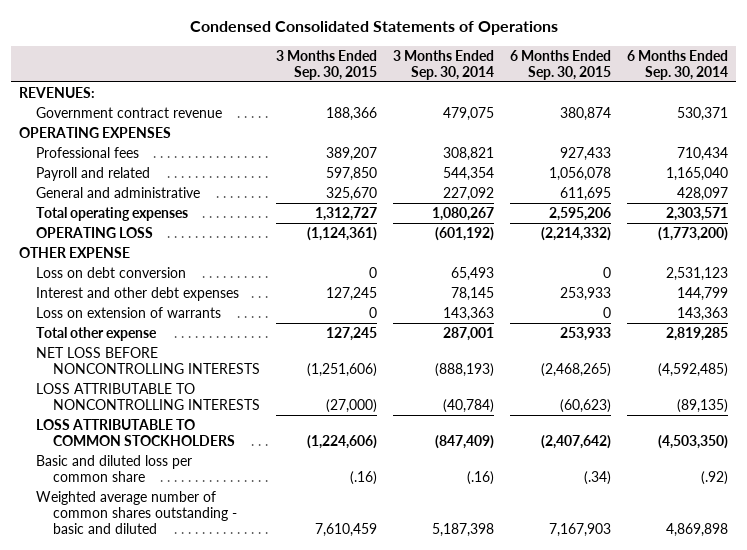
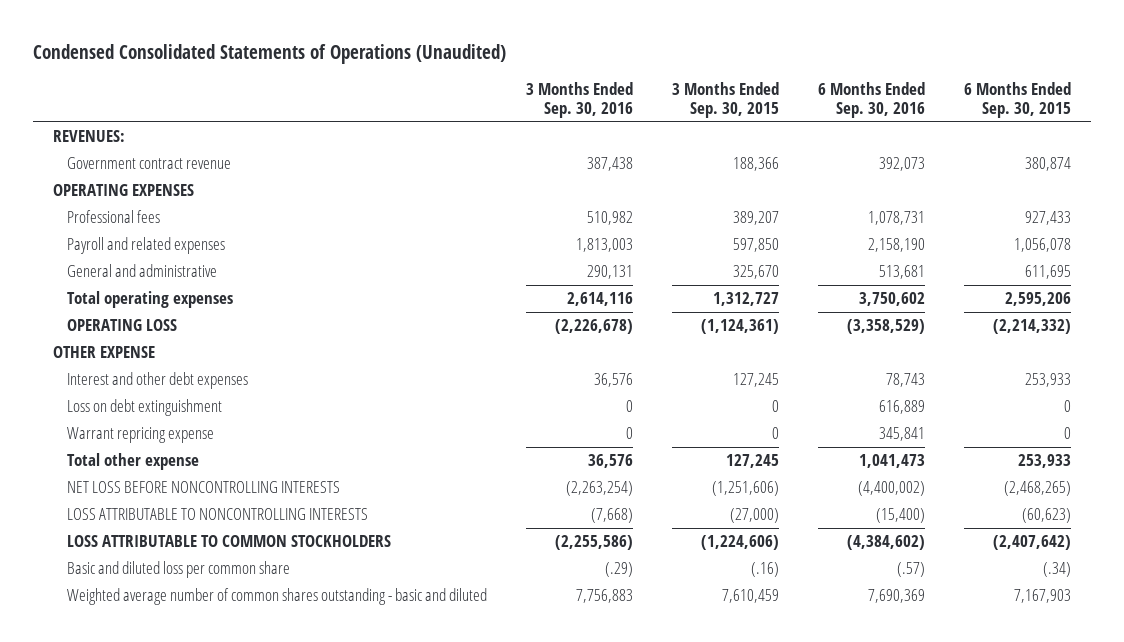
[189,21,558,36] Condensed Consolidated Statements of Operations -> [33,44,507,65] Condensed Consolidated Statements of Operations (Unaudited)
[393,49,495,80] 3 Months Ended Sep. 30, 2014 -> none
[627,49,729,80] 6 Months Ended Sep. 30, 2014 -> none
none -> [526,81,634,119] 3 Months Ended Sep. 30, 2016
none -> [818,81,926,119] 6 Months Ended Sep. 30, 2016
[36,166,151,181] Payroll and related -> [66,237,225,255] Payroll and related expenses
[36,266,187,278] Loss on debt conversion -> none
[36,306,222,318] Loss on extension of warrants -> none
none -> [66,399,222,417] Loss on debt extinguishment
none -> [66,427,214,444] Warrant repricing expense

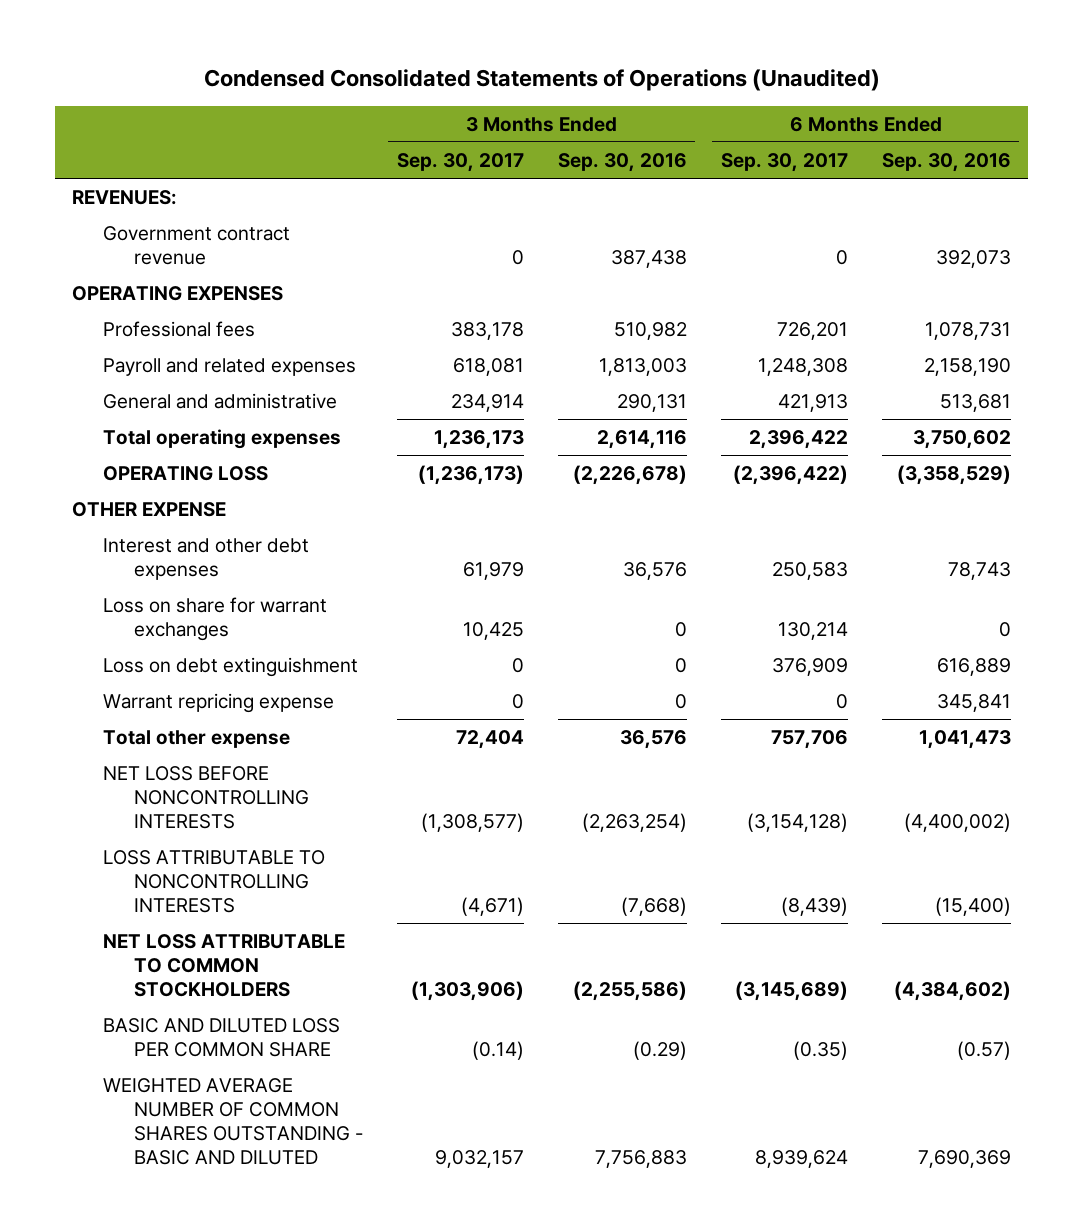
[672,81,780,119] 3 Months Ended Sep. 30, 2015 -> none
[964,81,1072,119] 6 Months Ended Sep. 30, 2015 -> none
none -> [396,153,524,173] Sep. 30, 2017
none -> [720,153,848,173] Sep. 30, 2017
none -> [103,597,328,642] Loss on share for warrant exchanges
[66,535,391,548] LOSS ATTRIBUTABLE TO COMMON STOCKHOLDERS -> [103,934,346,998] NET LOSS ATTRIBUTABLE TO COMMON STOCKHOLDERS
[66,561,290,579] Basic and diluted loss per common share -> [103,1018,341,1058] BASIC AND DILUTED LOSS PER COMMON SHARE
[605,562,634,578] (.29) -> [632,1041,687,1061] (0.29)
[897,562,926,578] (.57) -> [956,1041,1011,1061] (0.57)
[66,588,487,606] Weighted average number of common shares outstanding - basic and diluted -> [103,1078,363,1166] WEIGHTED AVERAGE NUMBER OF COMMON SHARES OUTSTANDING - BASIC AND DILUTED

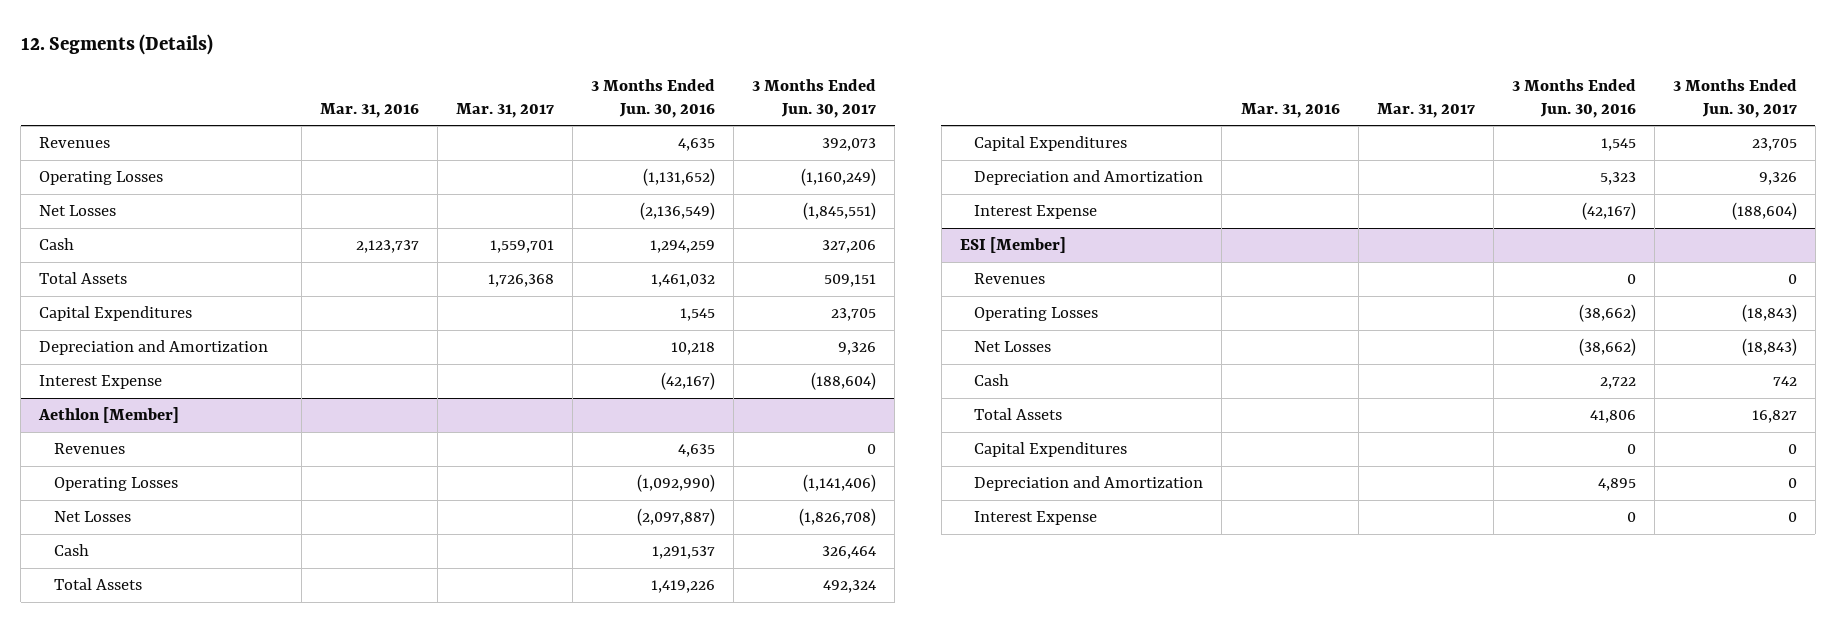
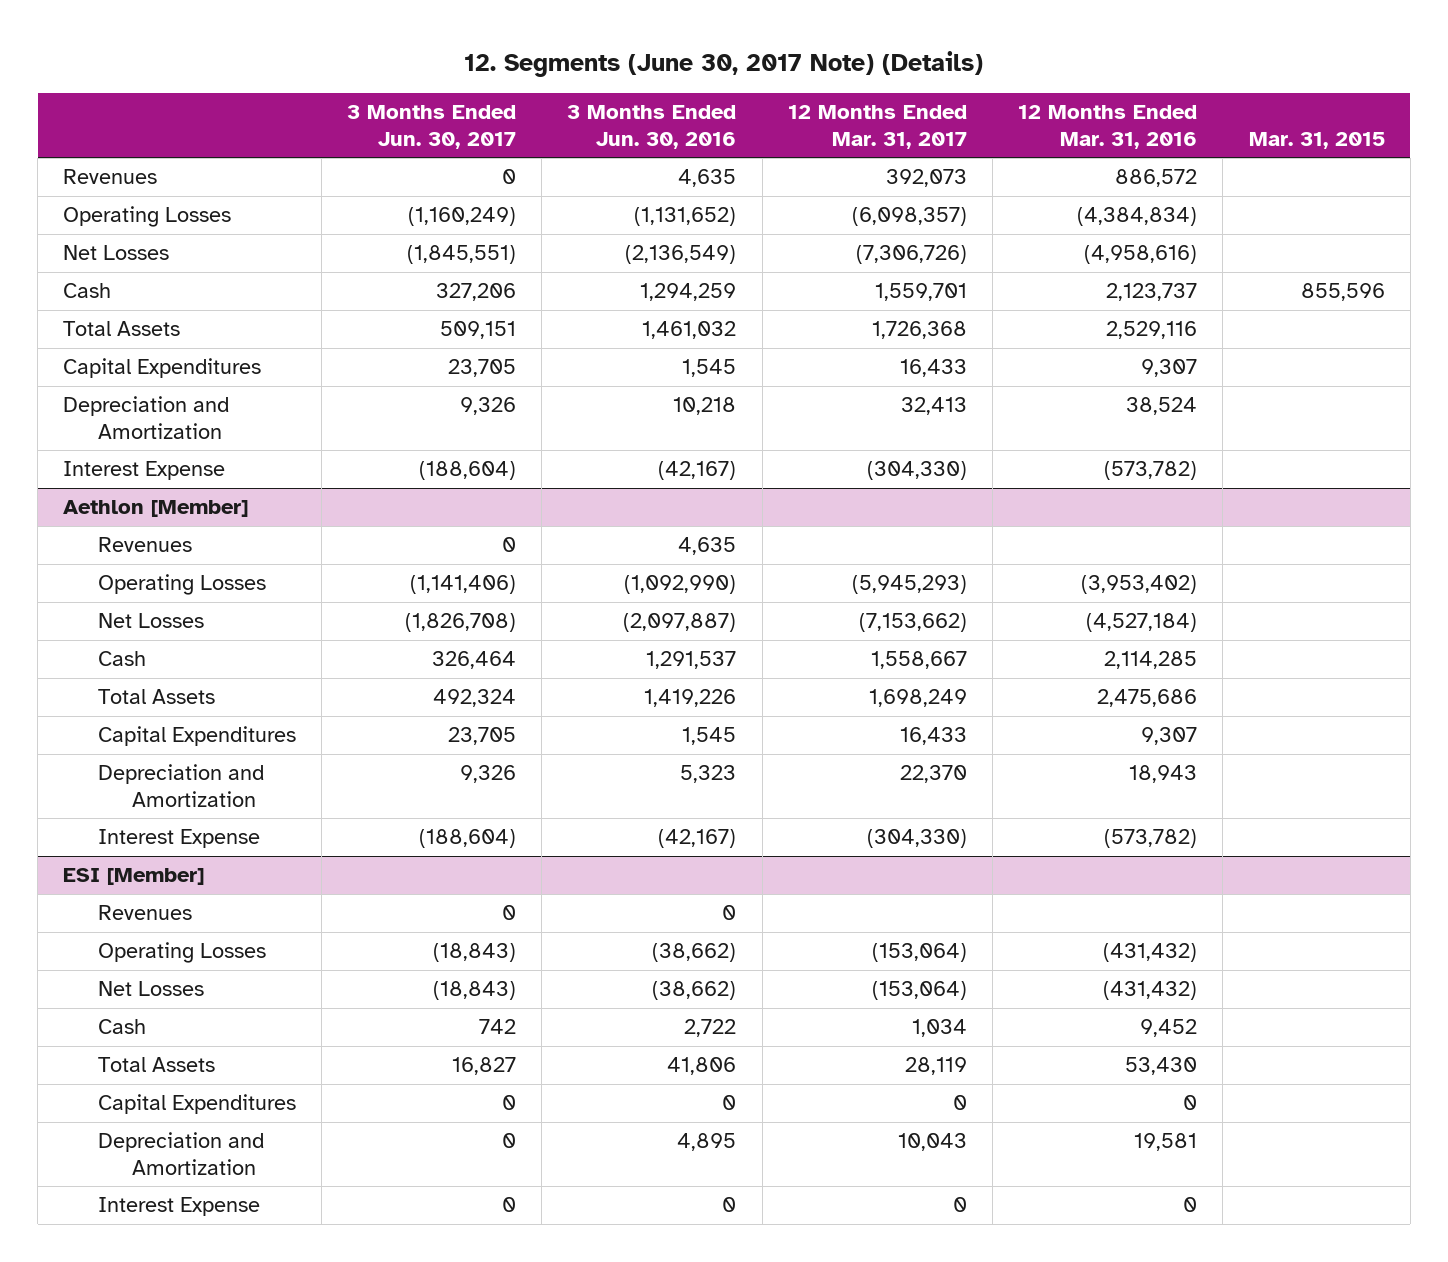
[20,34,213,56] 12. Segments (Details) -> [464,51,984,78] 12. Segments (June 30, 2017 Note) (Details)
[320,102,420,118] Mar. 31, 2016 -> none
[456,102,555,118] Mar. 31, 2017 -> none
none -> [787,105,967,149] 12 Months Ended Mar. 31, 2017
none -> [1018,105,1198,149] 12 Months Ended Mar. 31, 2016
none -> [1248,131,1385,149] Mar. 31, 2015
[822,138,877,152] 392,073 -> [502,169,517,185] 0

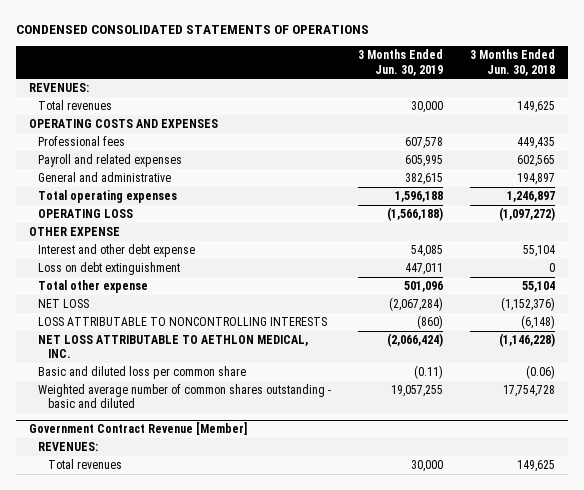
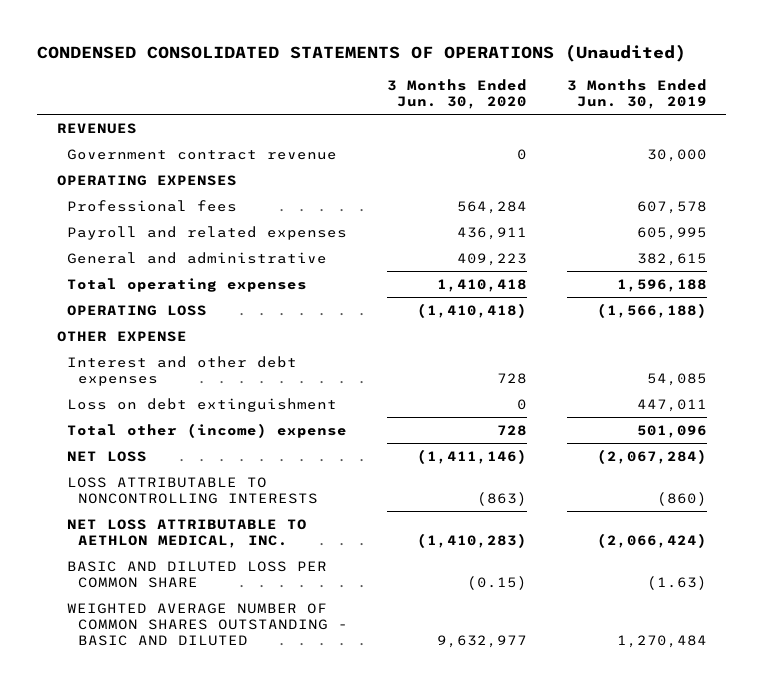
[15,25,369,35] CONDENSED CONSOLIDATED STATEMENTS OF OPERATIONS -> [36,44,686,63] CONDENSED CONSOLIDATED STATEMENTS OF OPERATIONS (Unaudited)
[470,49,556,76] 3 Months Ended Jun. 30, 2018 -> none
none -> [387,78,528,109] 3 Months Ended Jun. 30, 2020
[29,83,90,93] REVENUES: -> [56,122,137,134] REVENUES
[38,100,113,111] Total revenues -> [67,148,338,160] Government contract revenue
[29,119,219,129] OPERATING COSTS AND EXPENSES -> [56,174,237,186] OPERATING EXPENSES
[38,244,196,258] Interest and other debt expense -> [67,355,298,386] Interest and other debt expenses
[38,280,149,294] Total other expense -> [67,422,348,438] Total other (income) expense
[29,422,248,436] Government Contract Revenue [Member] -> none
[38,442,99,452] REVENUES: -> none
[47,459,122,470] Total revenues -> none
[38,366,247,380] Basic and diluted loss per common share -> [67,560,328,588] BASIC AND DILUTED LOSS PER COMMON SHARE
[414,365,444,380] (0.11) -> [646,575,707,590] (1.63)
[38,384,332,409] Weighted average number of common shares outstanding - basic and diluted -> [67,602,348,646] WEIGHTED AVERAGE NUMBER OF COMMON SHARES OUTSTANDING - BASIC AND DILUTED
[391,385,444,398] 19,057,255 -> [616,634,707,648] 1,270,484

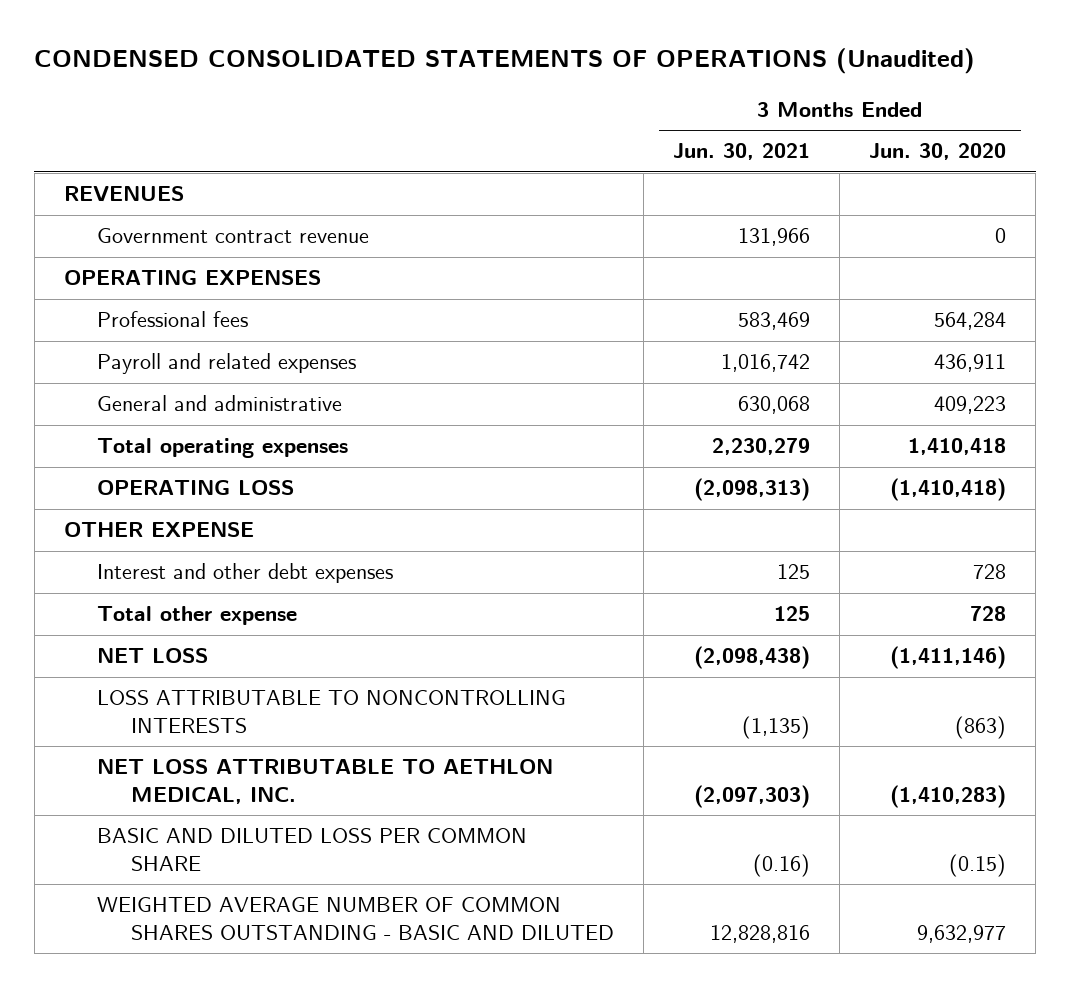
[566,78,707,109] 3 Months Ended Jun. 30, 2019 -> none
none -> [673,143,811,161] Jun. 30, 2021
[67,397,338,412] Loss on debt extinguishment -> none
[67,422,348,438] Total other (income) expense -> [97,606,298,626] Total other expense

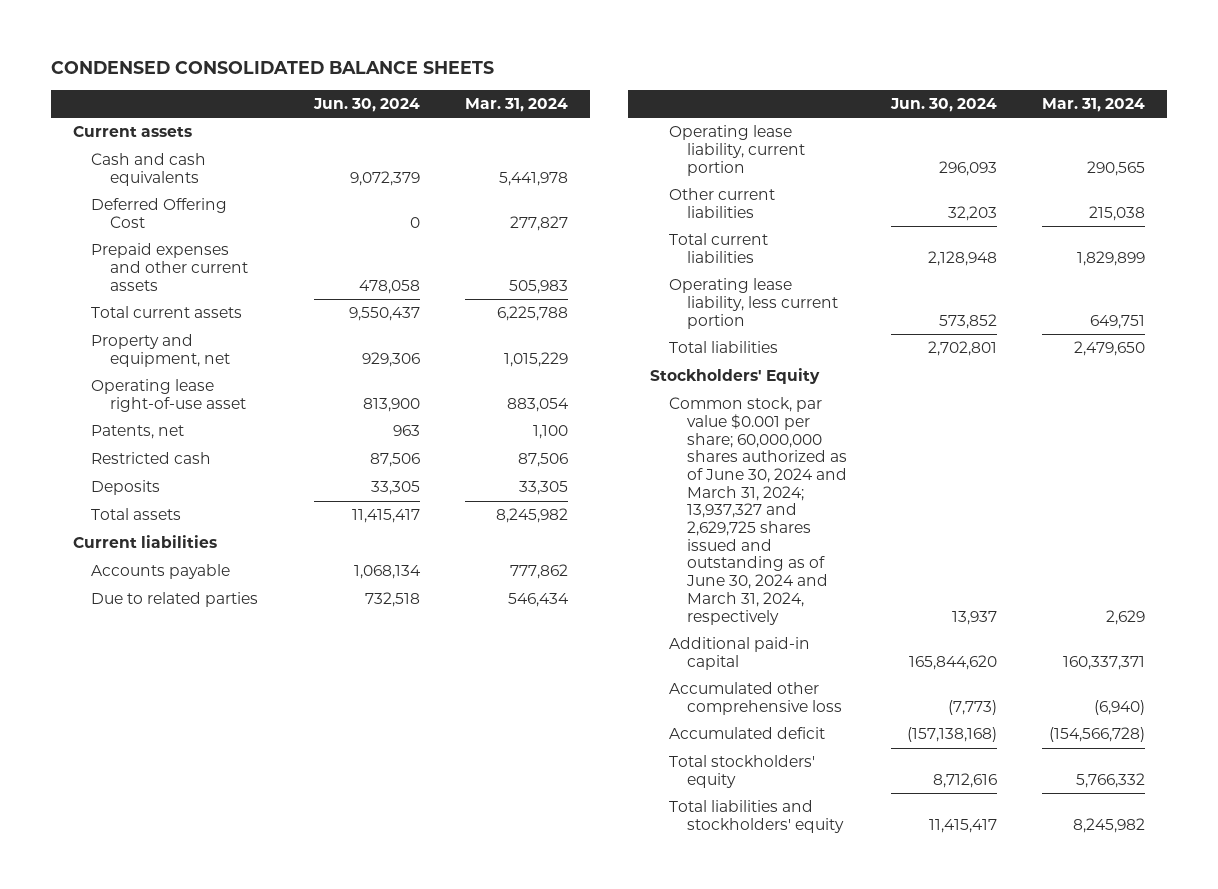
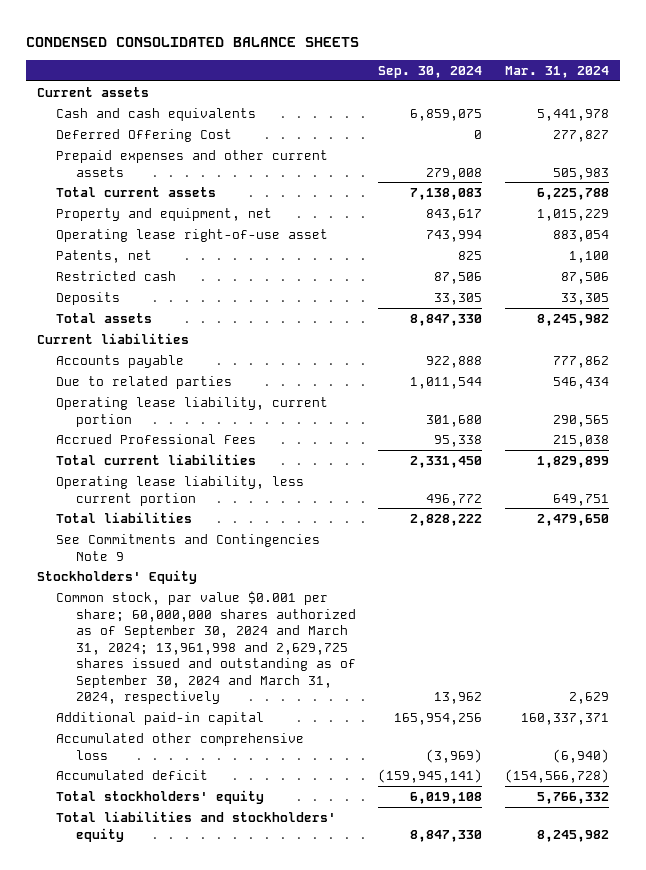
[313,97,421,112] Jun. 30, 2024 -> none
none -> [378,65,483,78] Sep. 30, 2024
[668,188,775,218] Other current liabilities -> [56,434,257,445] Accrued Professional Fees
none -> [56,534,321,561] See Commitments and Contingencies Note 9
[668,397,847,625] Common stock, par value $0.001 per share; 60,000,000 shares authorized as of June 30, 2024 and March 31, 2024; 13,937,327 and 2,629,725 shares issued and outstanding as of June 30, 2024 and March 31, 2024, respectively -> [56,591,356,705] Common stock, par value $0.001 per share; 60,000,000 shares authorized as of September 30, 2024 and March 31, 2024; 13,961,998 and 2,629,725 shares issued and outstanding as of September 30, 2024 and March 31, 2024, respectively

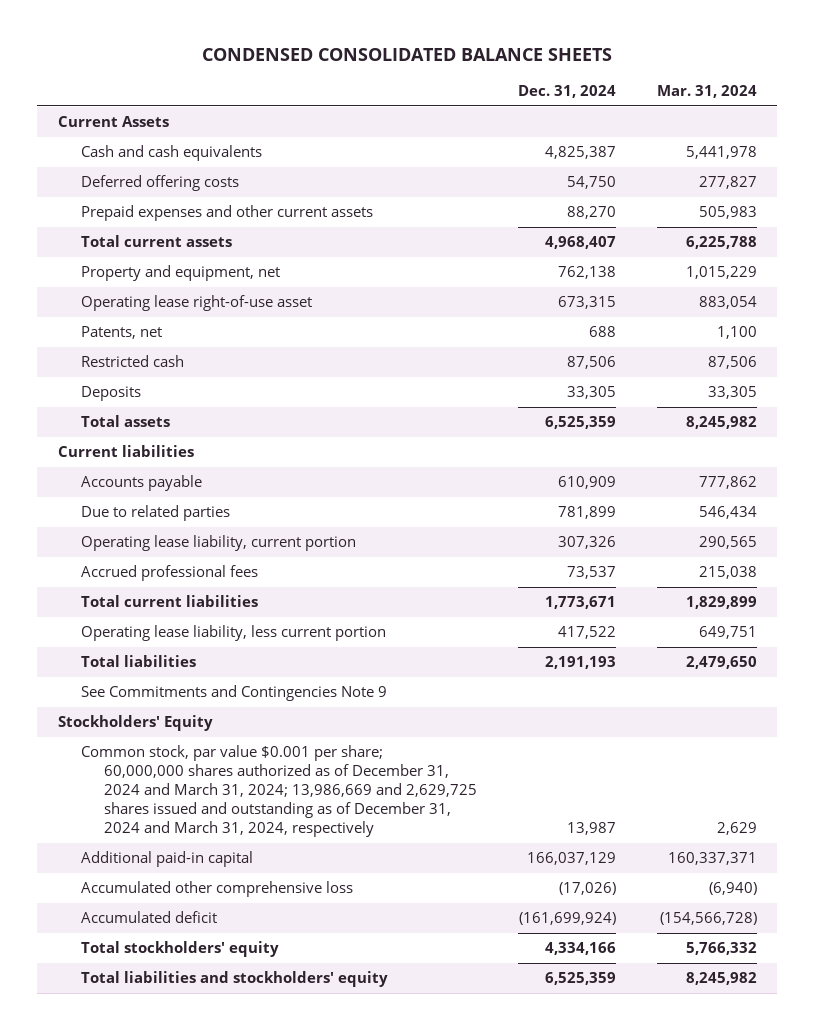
[378,65,483,78] Sep. 30, 2024 -> none
none -> [518,85,617,99] Dec. 31, 2024
[37,87,150,98] Current assets -> [57,116,169,128] Current Assets
[56,129,233,143] Deferred Offering Cost -> [81,175,240,192] Deferred offering costs
[56,434,257,445] Accrued Professional Fees -> [81,565,259,582] Accrued professional fees
[56,591,356,705] Common stock, par value $0.001 per share; 60,000,000 shares authorized as of September 30, 2024 and March 31, 2024; 13,961,998 and 2,629,725 shares issued and outstanding as of September 30, 2024 and March 31, 2024, respectively -> [81,745,478,838] Common stock, par value $0.001 per share; 60,000,000 shares authorized as of December 31, 2024 and March 31, 2024; 13,986,669 and 2,629,725 shares issued and outstanding as of December 31, 2024 and March 31, 2024, respectively

